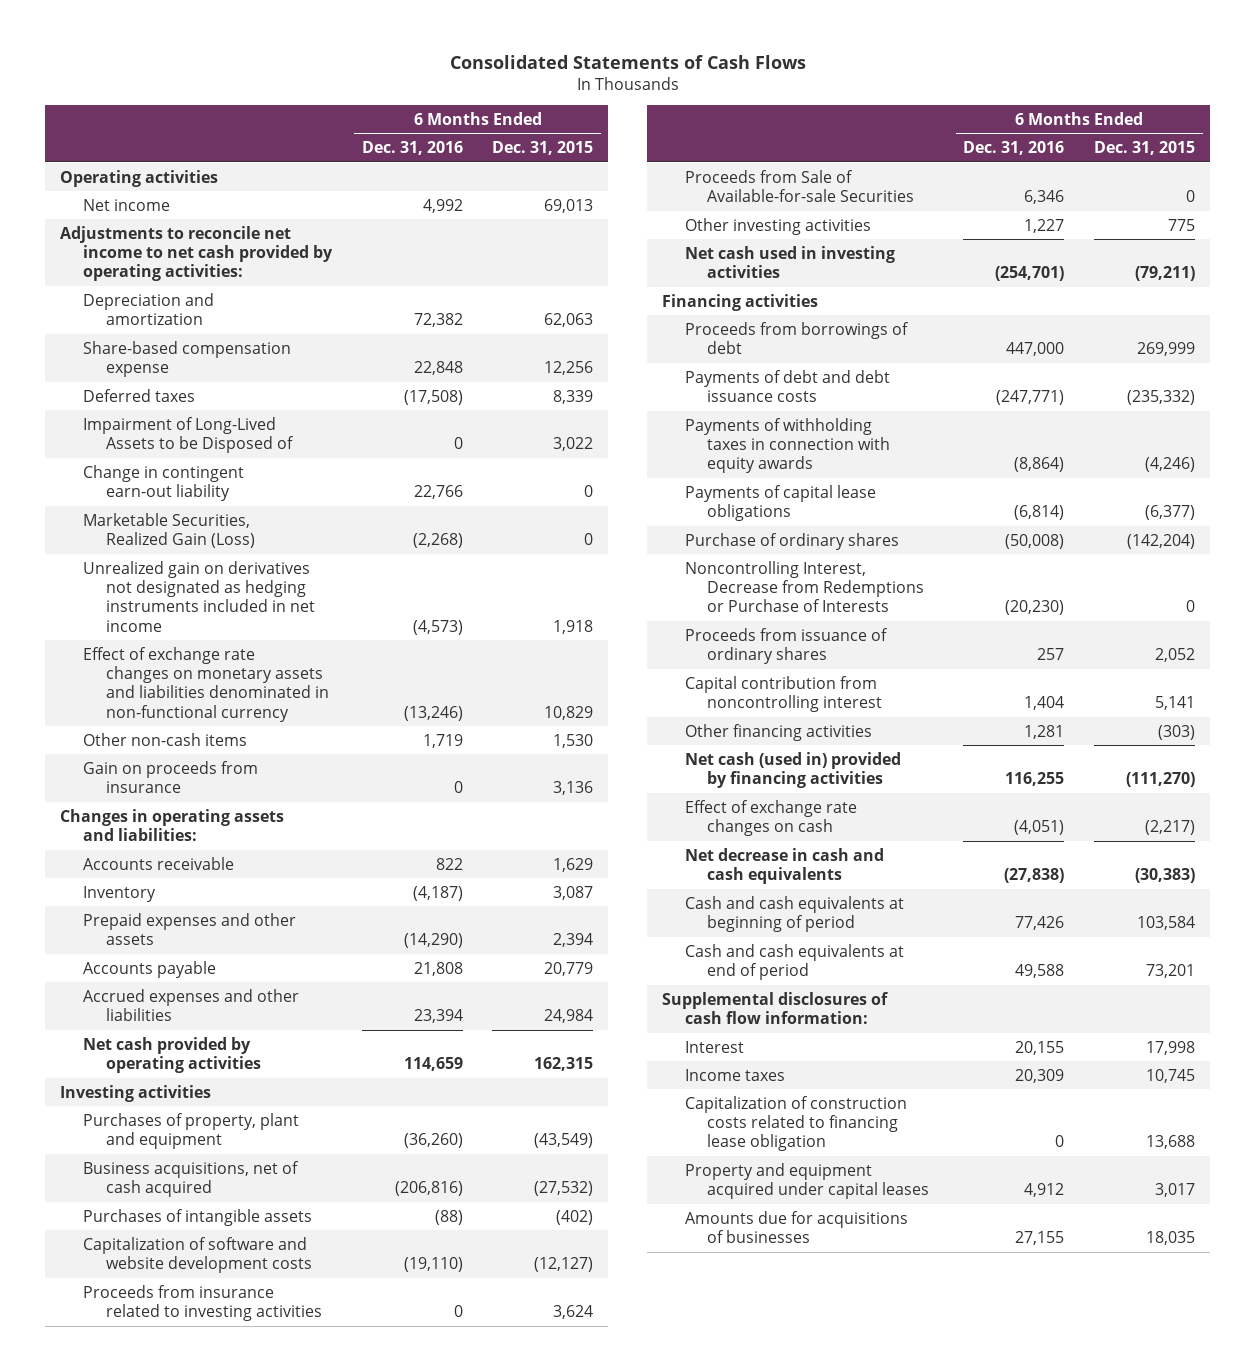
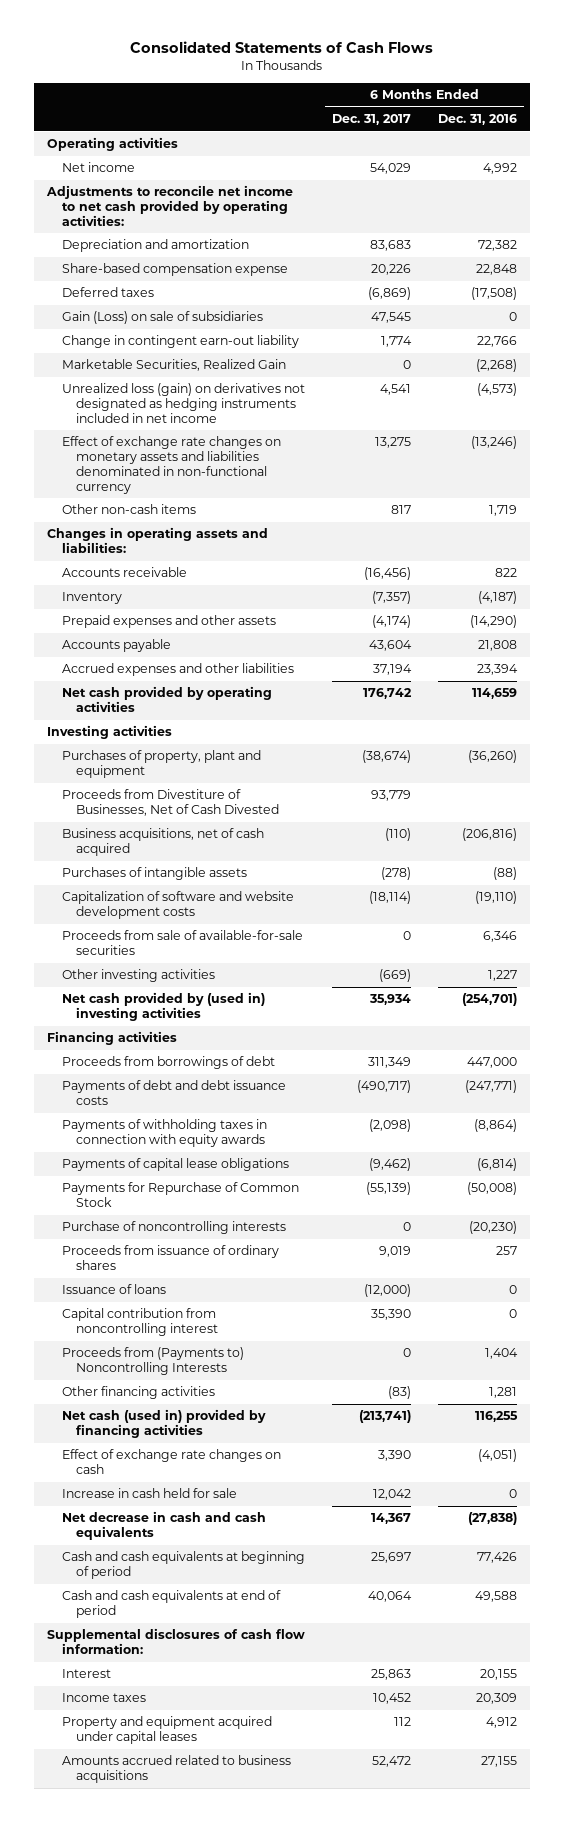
[492,141,594,156] Dec. 31, 2015 -> none
none -> [332,113,412,125] Dec. 31, 2017
[82,416,294,453] Impairment of Long-Lived Assets to be Disposed of -> none
none -> [61,311,263,325] Gain (Loss) on sale of subsidiaries
[82,512,255,548] Marketable Securities, Realized Gain (Loss) -> [61,359,286,372] Marketable Securities, Realized Gain
[82,560,315,632] Unrealized gain on derivatives not designated as hedging instruments included in net income -> [61,383,305,423] Unrealized loss (gain) on derivatives not designated as hedging instruments included in net income
[82,760,258,793] Gain on proceeds from insurance -> none
none -> [61,789,280,817] Proceeds from Divestiture of Businesses, Net of Cash Divested
[82,1284,322,1321] Proceeds from insurance related to investing activities -> none
[684,169,915,202] Proceeds from Sale of Available-for-sale Securities -> [61,930,303,956] Proceeds from sale of available-for-sale securities
[684,245,895,278] Net cash used in investing activities -> [61,992,265,1022] Net cash provided by (used in) investing activities
[684,532,899,550] Purchase of ordinary shares -> [61,1182,299,1208] Payments for Repurchase of Common Stock
[684,560,925,613] Noncontrolling Interest, Decrease from Redemptions or Purchase of Interests -> [61,1221,286,1235] Purchase of noncontrolling interests
none -> [61,1284,166,1295] Issuance of loans
[1024,695,1065,710] 1,404 -> [508,1309,517,1319] 0
none -> [61,1347,244,1376] Proceeds from (Payments to) Noncontrolling Interests
none -> [61,1488,237,1499] Increase in cash held for sale
[684,1095,907,1152] Capitalization of construction costs related to financing lease obligation -> none
[684,1210,908,1243] Amounts due for acquisitions of businesses -> [61,1755,291,1784] Amounts accrued related to business acquisitions

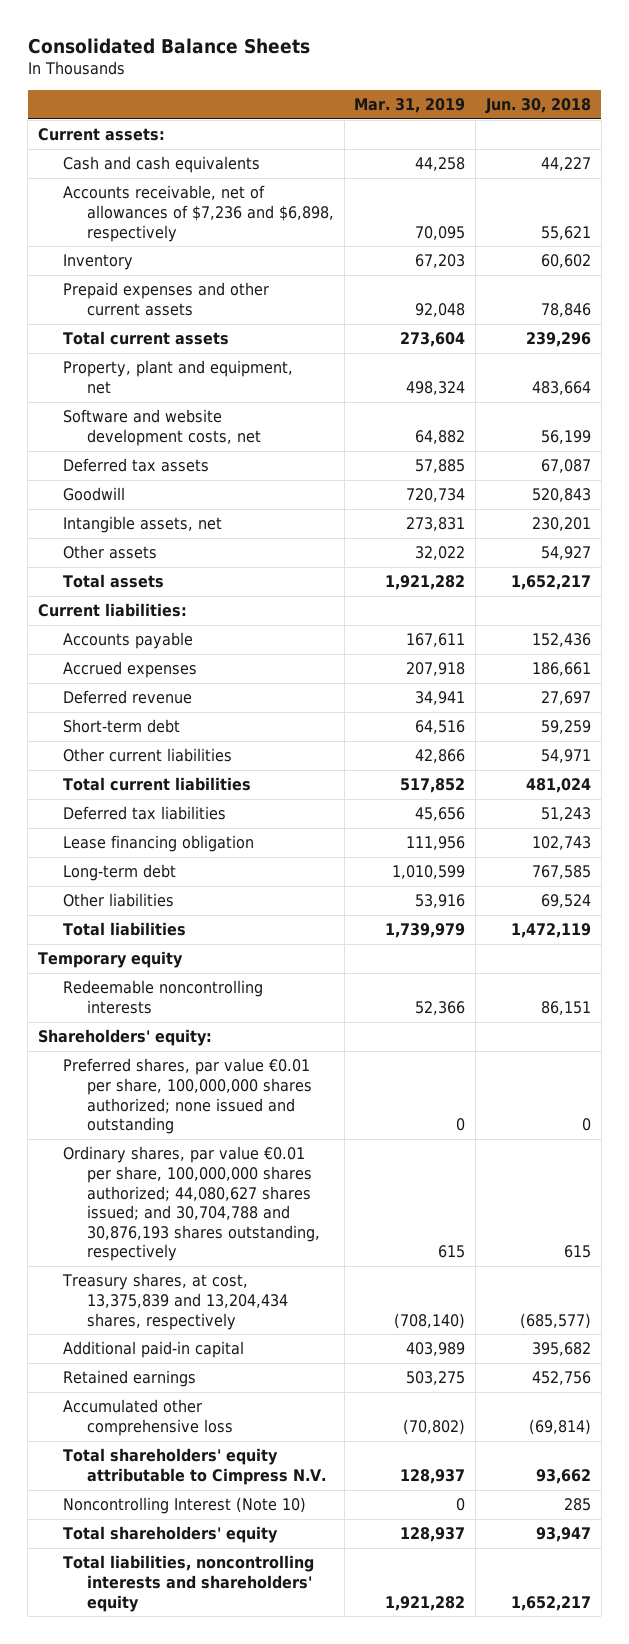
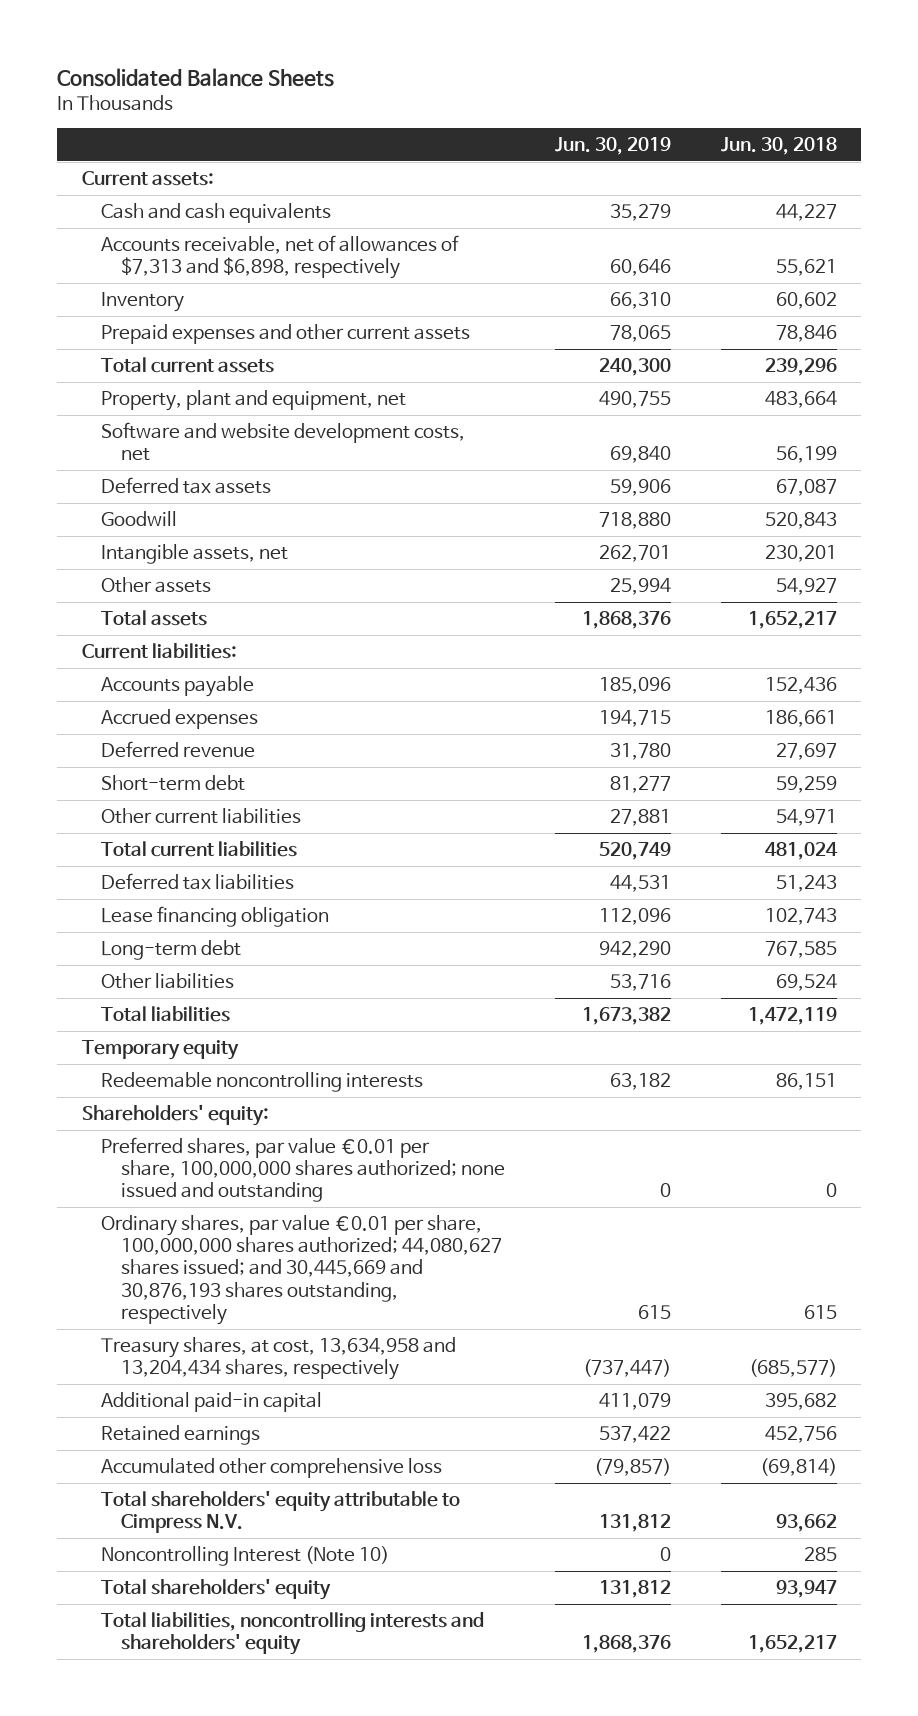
[354,98,466,114] Mar. 31, 2019 -> none
none -> [554,136,671,155] Jun. 30, 2019
[62,185,334,242] Accounts receivable, net of allowances of $7,236 and $6,898, respectively -> [101,234,460,280] Accounts receivable, net of allowances of $7,313 and $6,898, respectively
[62,1146,320,1262] Ordinary shares, par value €0.01 per share, 100,000,000 shares authorized; 44,080,627 shares issued; and 30,704,788 and 30,876,193 shares outstanding, respectively -> [101,1214,503,1326] Ordinary shares, par value €0.01 per share, 100,000,000 shares authorized; 44,080,627 shares issued; and 30,445,669 and 30,876,193 shares outstanding, respectively
[61,1273,288,1330] Treasury shares, at cost, 13,375,839 and 13,204,434 shares, respectively -> [101,1336,457,1381] Treasury shares, at cost, 13,634,958 and 13,204,434 shares, respectively

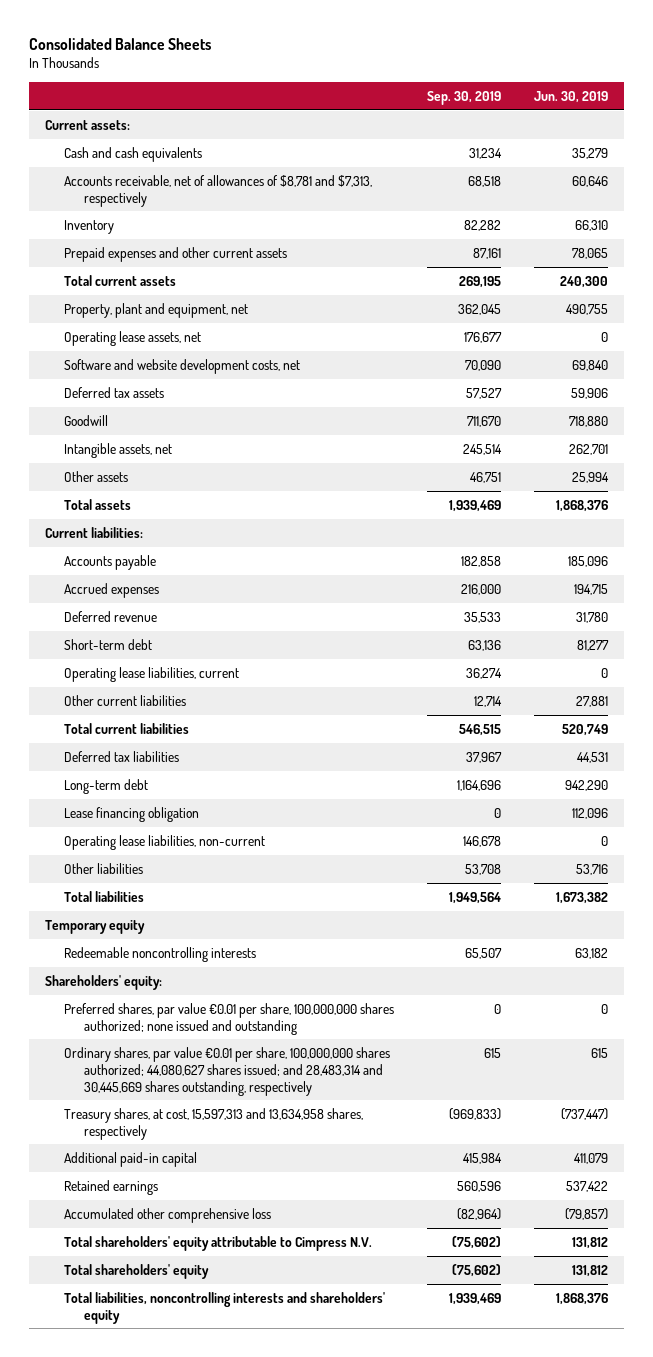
[720,136,837,155] Jun. 30, 2018 -> none
none -> [427,90,502,105] Sep. 30, 2019
[101,234,460,280] Accounts receivable, net of allowances of $7,313 and $6,898, respectively -> [64,174,373,207] Accounts receivable, net of allowances of $8,781 and $7,313, respectively
none -> [64,330,202,346] Operating lease assets, net
none -> [64,666,240,682] Operating lease liabilities, current
[101,905,330,927] Lease financing obligation -> [64,806,200,822] Lease financing obligation
none -> [64,834,266,850] Operating lease liabilities, non-current
[101,1214,503,1326] Ordinary shares, par value €0.01 per share, 100,000,000 shares authorized; 44,080,627 shares issued; and 30,445,669 and 30,876,193 shares outstanding, respectively -> [64,1046,391,1096] Ordinary shares, par value €0.01 per share, 100,000,000 shares authorized; 44,080,627 shares issued; and 28,483,314 and 30,445,669 shares outstanding, respectively
[101,1336,457,1381] Treasury shares, at cost, 13,634,958 and 13,204,434 shares, respectively -> [64,1107,364,1140] Treasury shares, at cost, 15,597,313 and 13,634,958 shares, respectively
[101,1545,390,1566] Noncontrolling Interest (Note 10) -> none

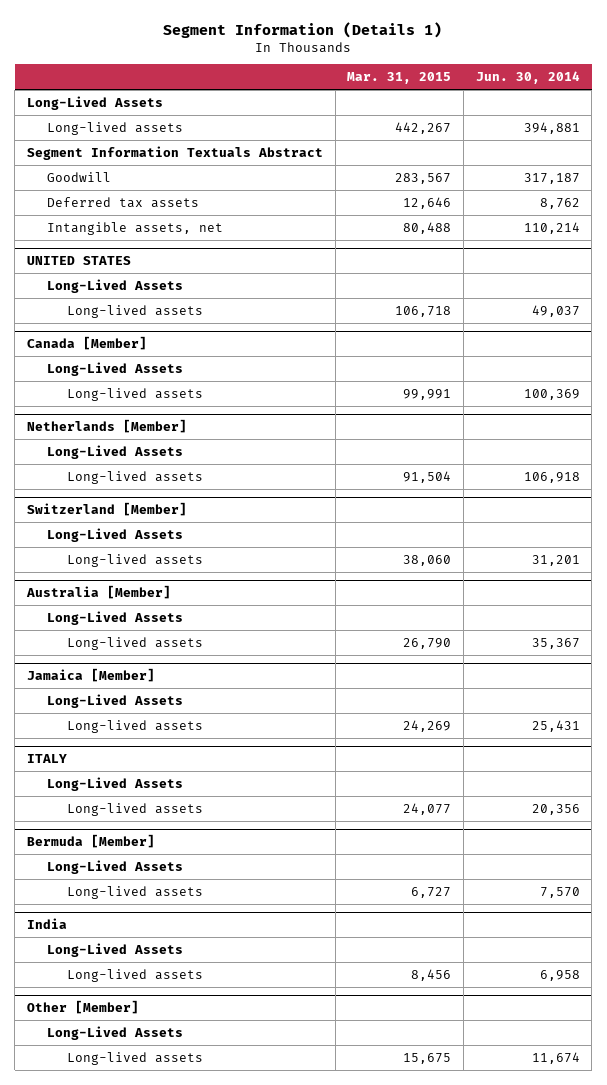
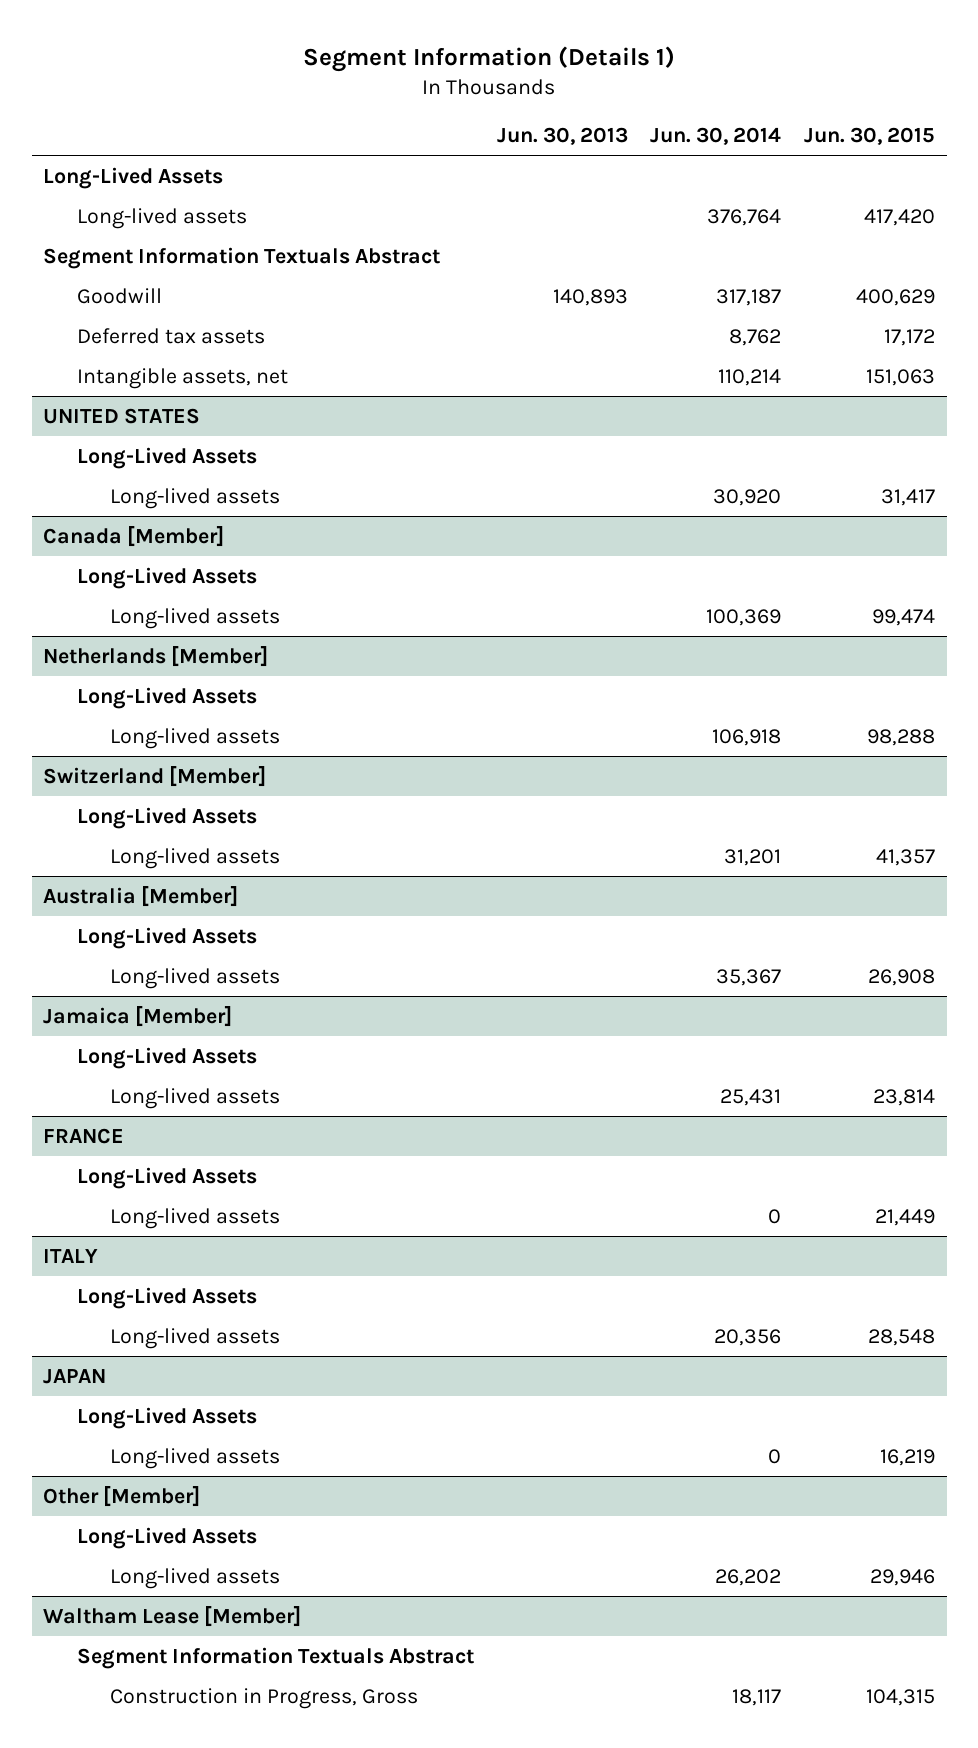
[347,72,452,85] Mar. 31, 2015 -> none
none -> [496,126,628,145] Jun. 30, 2013
none -> [804,126,936,145] Jun. 30, 2015
[523,121,580,134] 394,881 -> [707,208,782,226] 376,764
[531,304,580,317] 49,037 -> [713,488,782,506] 30,920
none -> [42,1127,124,1144] FRANCE
none -> [76,1166,257,1189] Long-Lived Assets
none -> [110,1207,281,1229] Long-lived assets
[27,833,156,848] Bermuda [Member] -> none
[46,859,183,874] Long-Lived Assets -> none
[66,885,203,899] Long-lived assets -> none
[27,917,68,929] India -> none
none -> [42,1368,106,1384] JAPAN
[539,969,580,981] 6,958 -> [768,1448,782,1464] 0
[531,1051,580,1064] 11,674 -> [715,1568,782,1586] 26,202
none -> [42,1605,301,1627] Waltham Lease [Member]
none -> [76,1646,474,1669] Segment Information Textuals Abstract
none -> [110,1687,419,1709] Construction in Progress, Gross

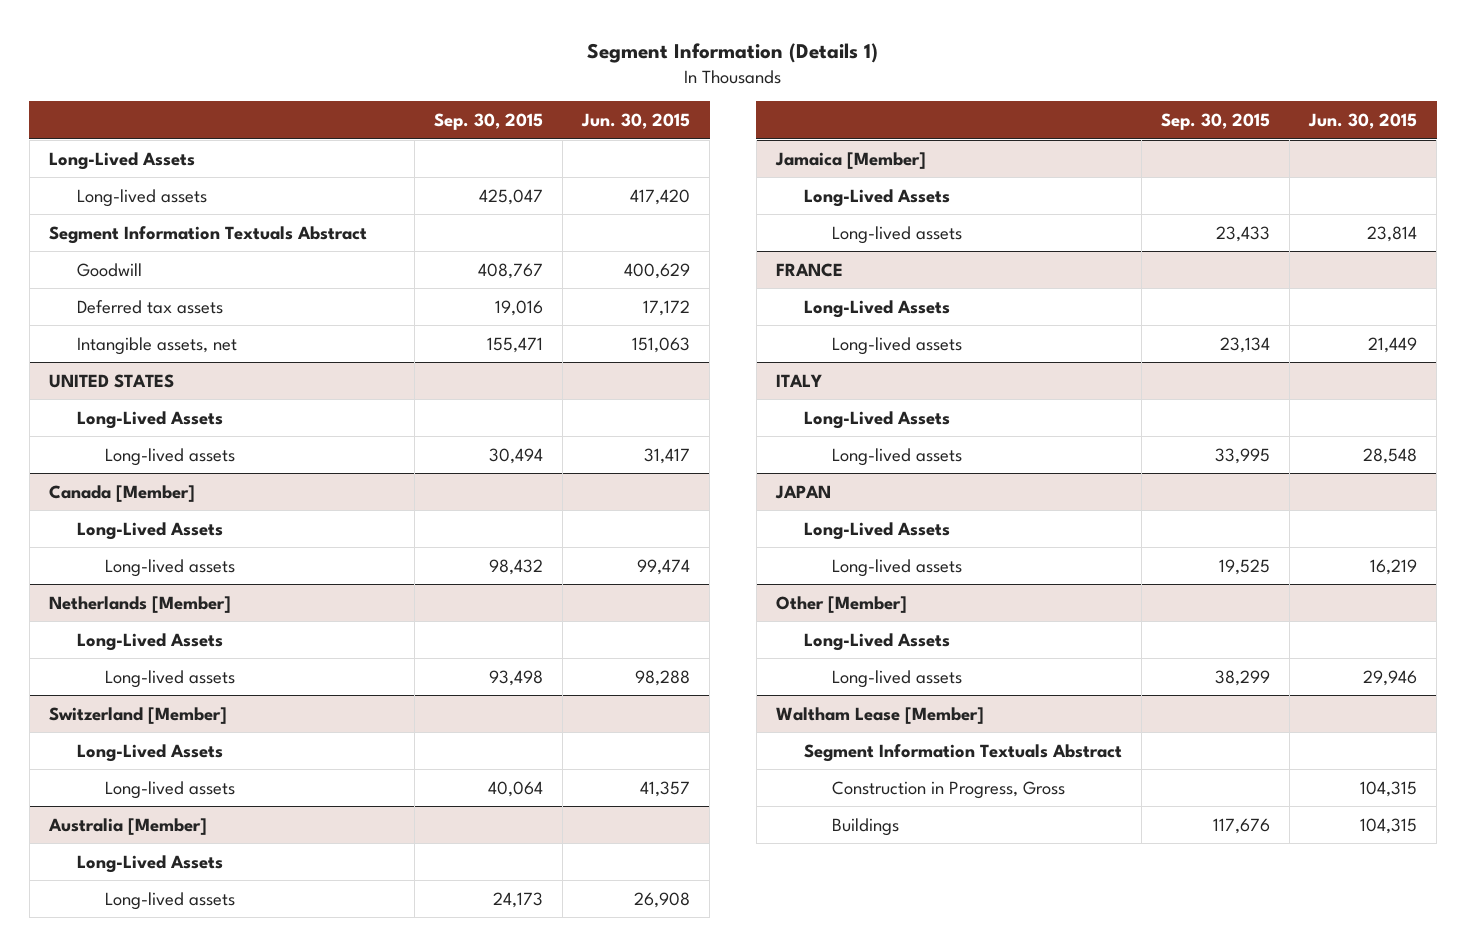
[496,126,628,145] Jun. 30, 2013 -> none
[650,126,782,145] Jun. 30, 2014 -> none
none -> [434,113,544,131] Sep. 30, 2015
none -> [832,817,900,836] Buildings

